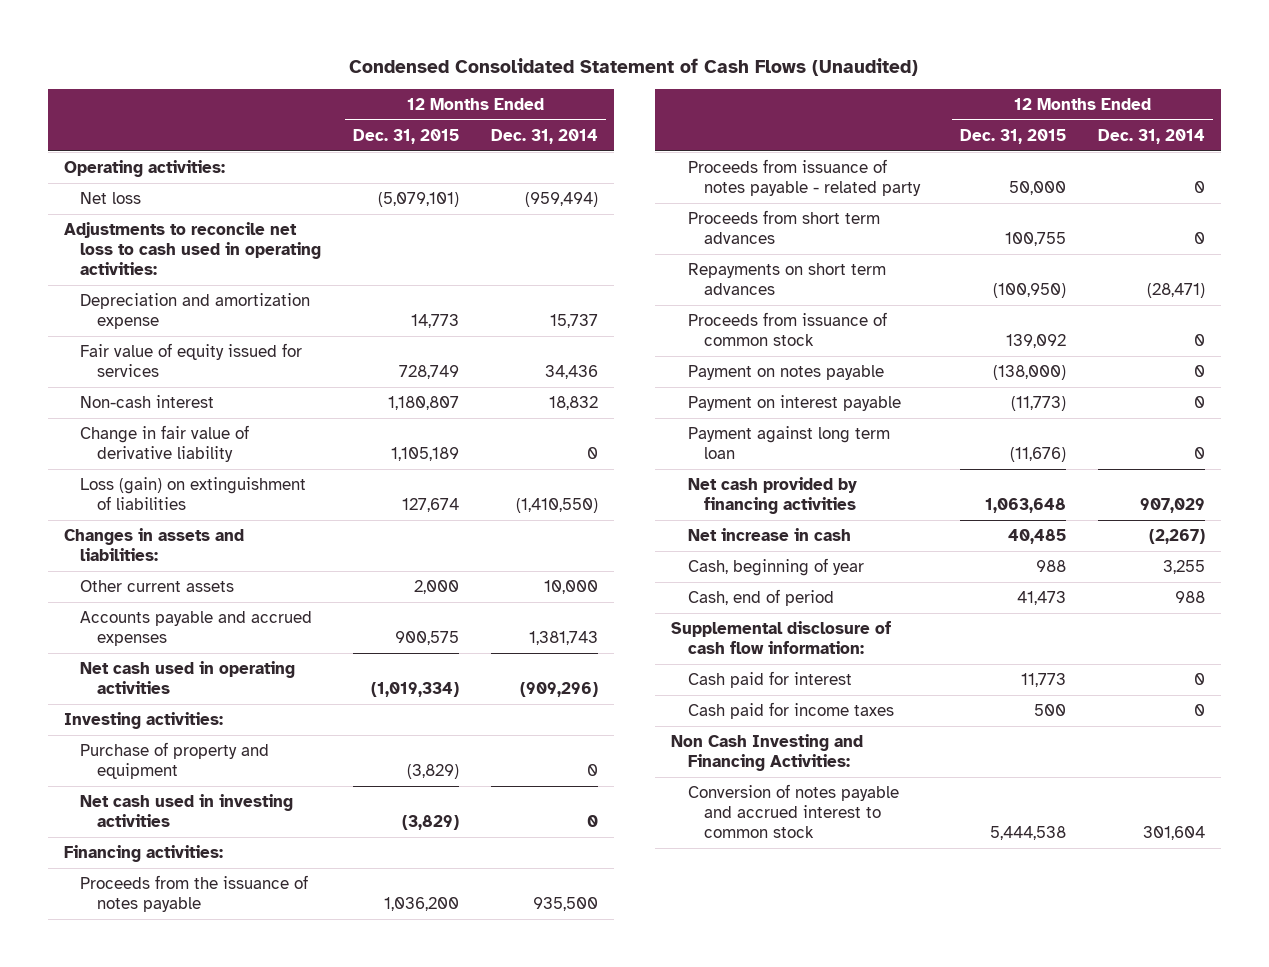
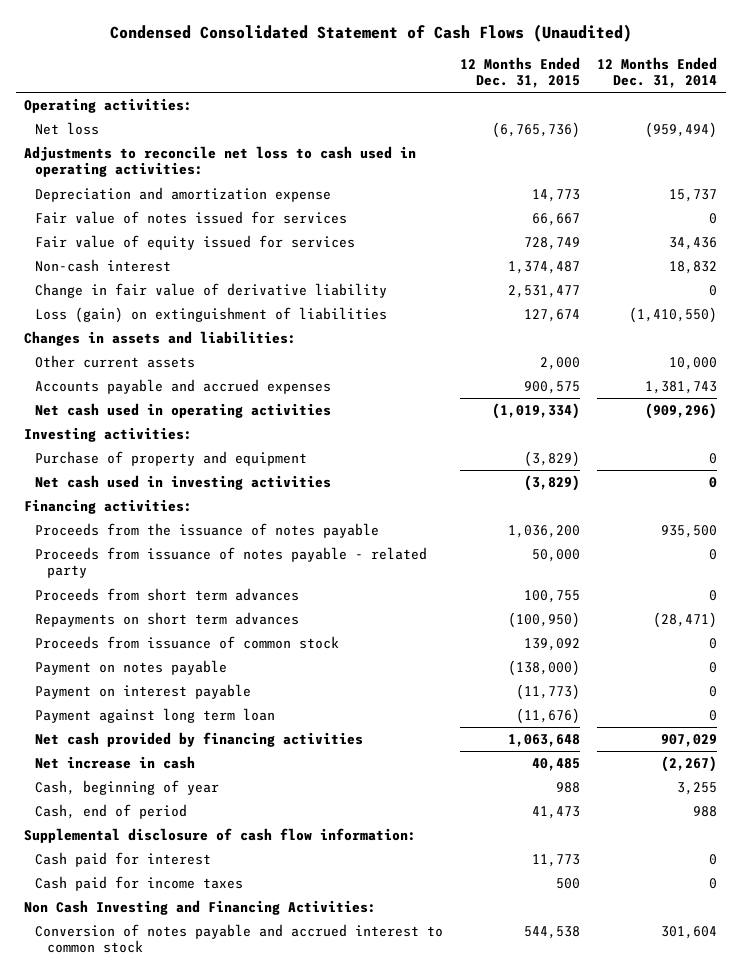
[378,191,460,207] (5,079,101) -> [492,122,581,139] (6,765,736)
none -> [35,211,348,225] Fair value of notes issued for services
[388,395,460,410] 1,180,807 -> [508,261,581,275] 1,374,487
[391,446,460,461] 1,105,189 -> [508,285,581,299] 2,531,477
[990,825,1067,840] 5,444,538 -> [524,926,581,940] 544,538

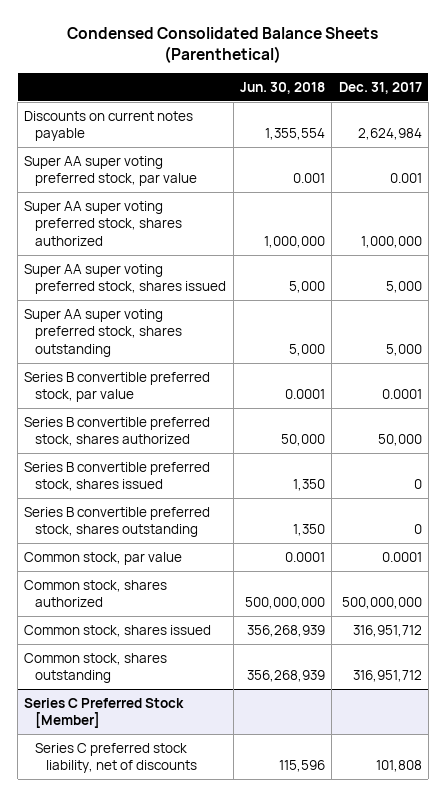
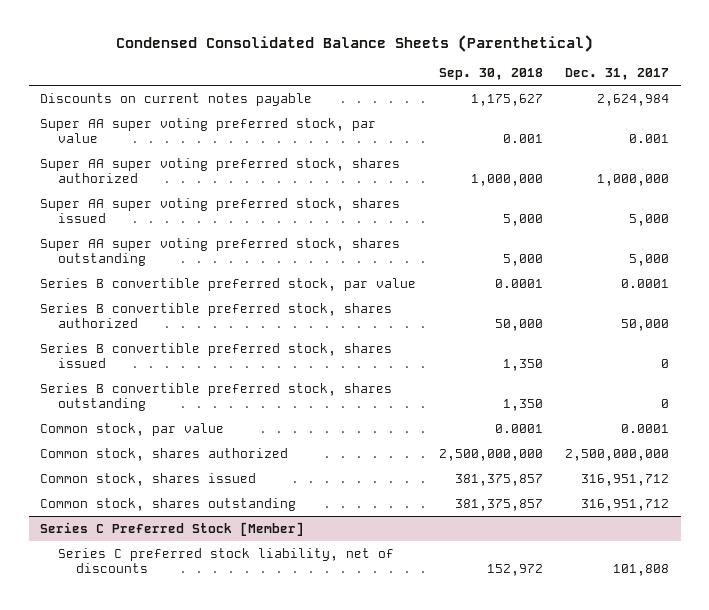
[240,81,326,94] Jun. 30, 2018 -> none
none -> [438,68,543,81] Sep. 30, 2018
[341,597,422,610] 500,000,000 -> [565,448,670,461] 2,500,000,000

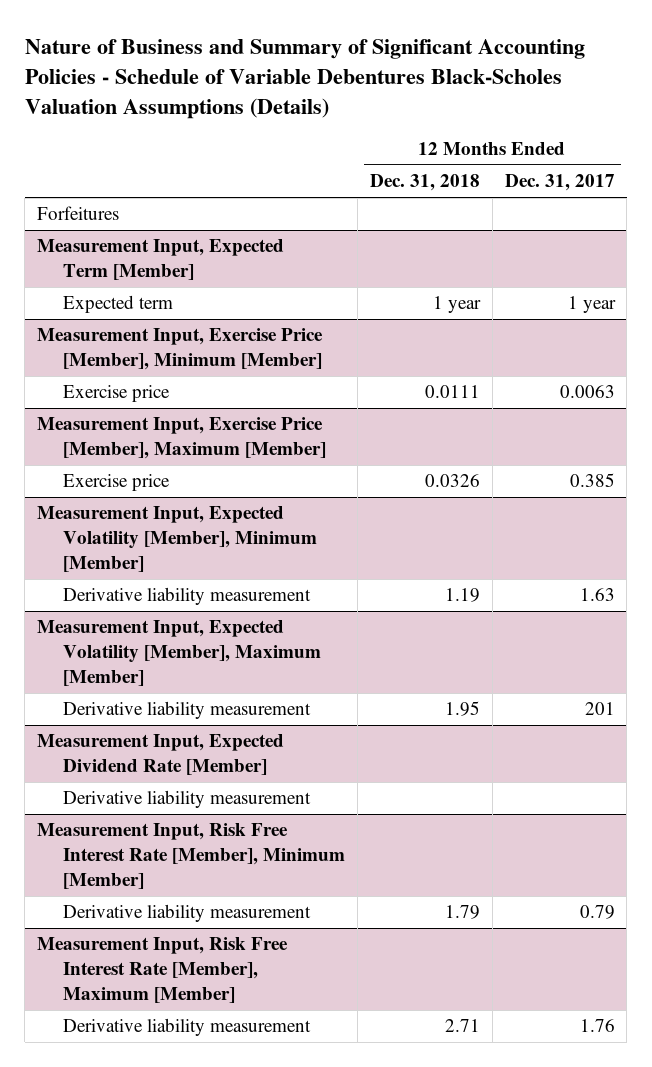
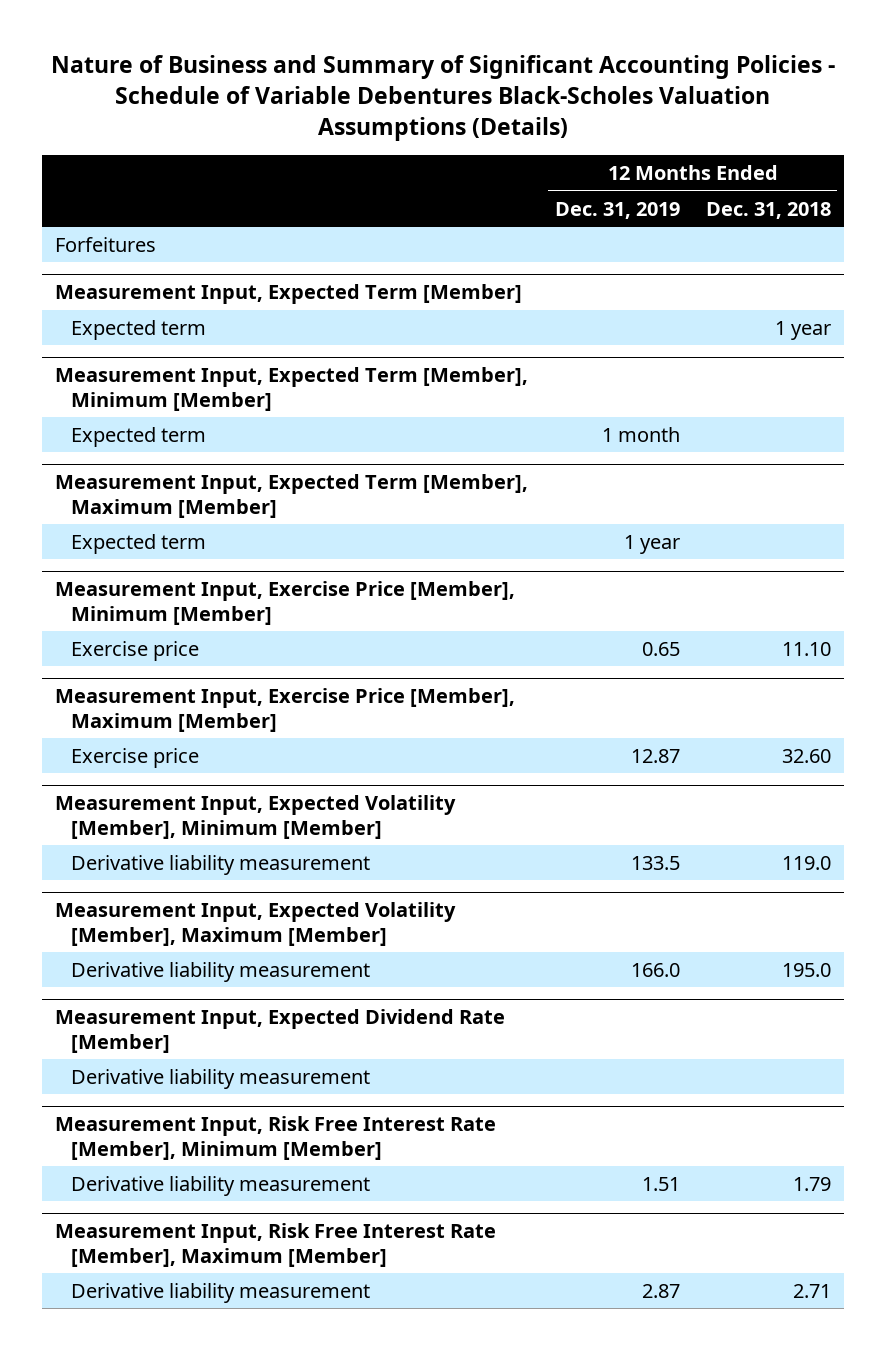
[504,174,615,192] Dec. 31, 2017 -> none
none -> [554,201,680,219] Dec. 31, 2019
none -> [55,367,529,411] Measurement Input, Expected Term [Member], Minimum [Member]
none -> [71,426,207,447] Expected term
none -> [55,474,529,518] Measurement Input, Expected Term [Member], Maximum [Member]
none -> [71,533,207,554] Expected term
[425,385,481,399] 0.0111 -> [781,641,831,656] 11.10
[425,474,481,488] 0.0326 -> [781,748,831,763] 32.60
[445,588,481,603] 1.19 -> [781,855,831,870] 119.0
[445,701,481,717] 1.95 -> [781,962,831,977] 195.0

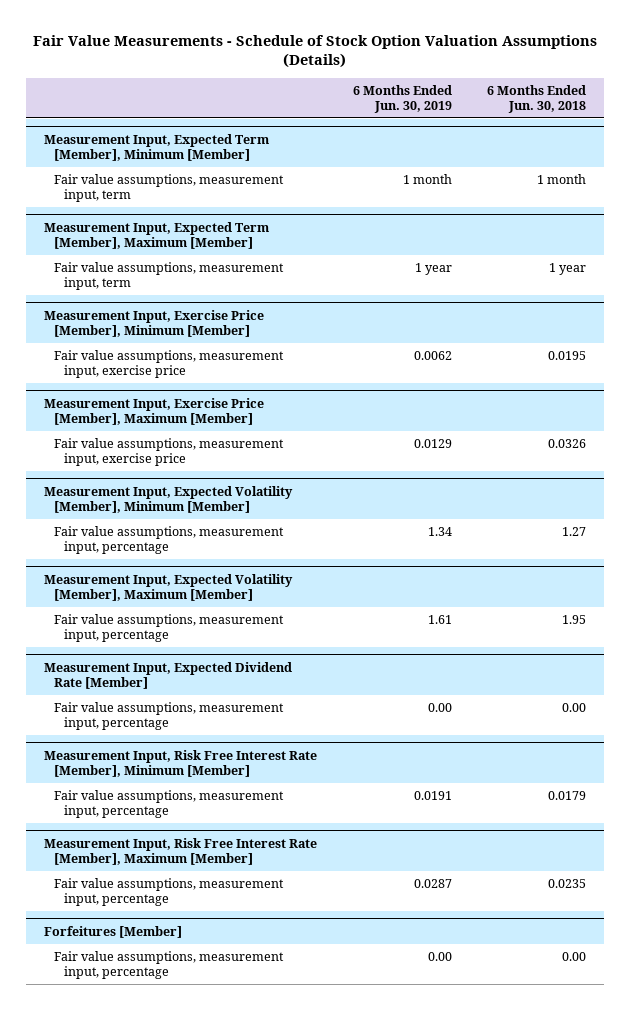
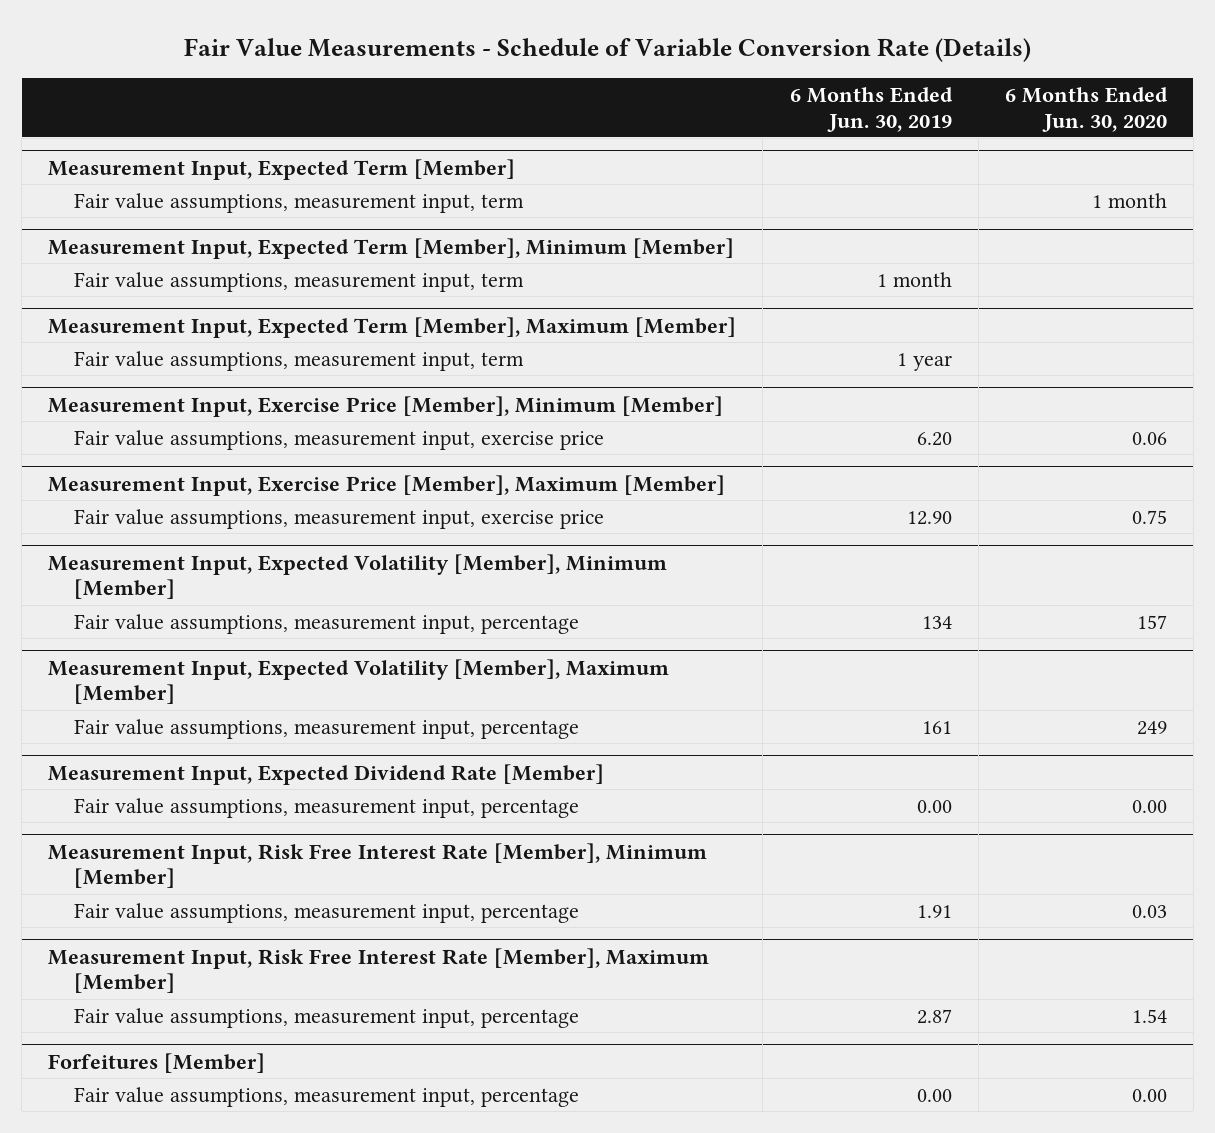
[33,34,598,69] Fair Value Measurements - Schedule of Stock Option Valuation Assumptions (Details) -> [183,38,1031,63] Fair Value Measurements - Schedule of Variable Conversion Rate (Details)
[487,84,587,113] 6 Months Ended Jun. 30, 2018 -> none
none -> [1004,86,1168,132] 6 Months Ended Jun. 30, 2020
none -> [48,158,516,180] Measurement Input, Expected Term [Member]
none -> [73,192,524,213] Fair value assumptions, measurement input, term
[413,350,452,360] 0.0062 -> [916,431,952,446] 6.20
[413,438,452,448] 0.0129 -> [906,510,952,525] 12.90
[427,526,452,536] 1.34 -> [921,615,952,629] 134
[427,614,452,624] 1.61 -> [921,720,952,734] 161
[413,790,452,800] 0.0191 -> [916,904,952,918] 1.91
[413,878,452,888] 0.0287 -> [916,1008,952,1024] 2.87

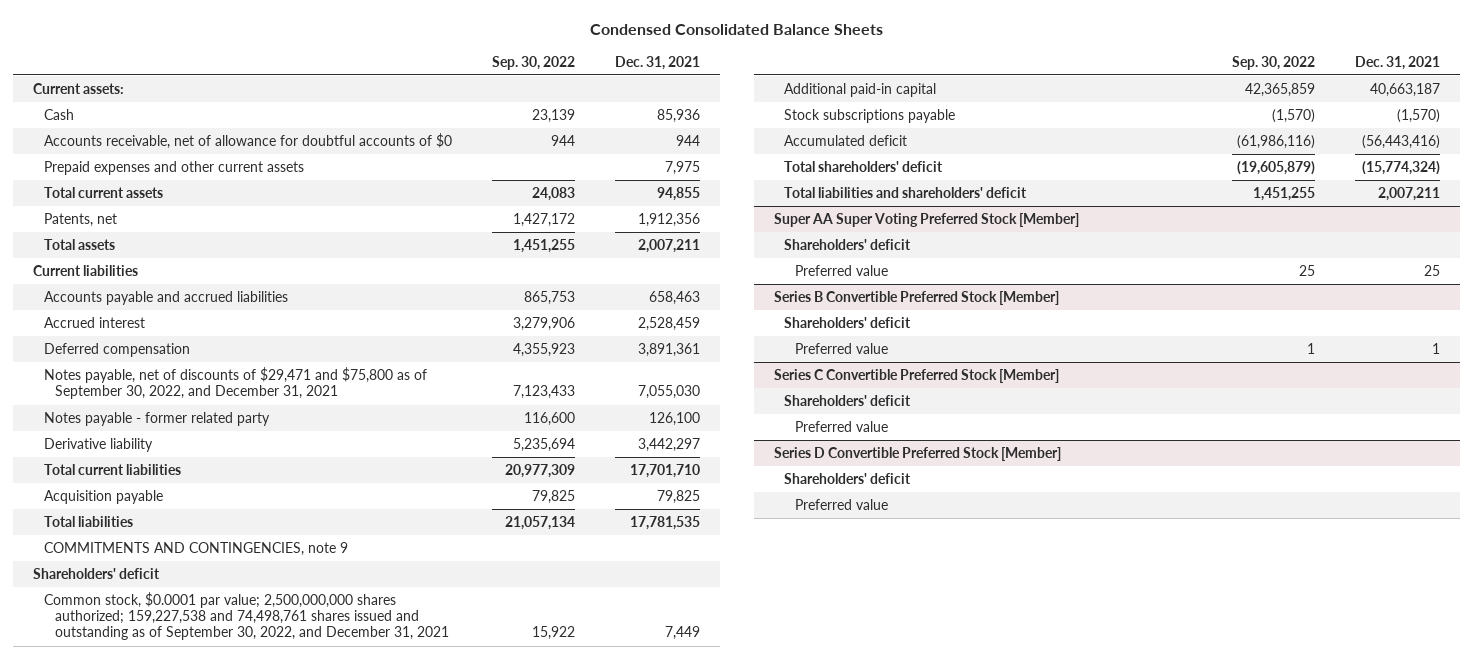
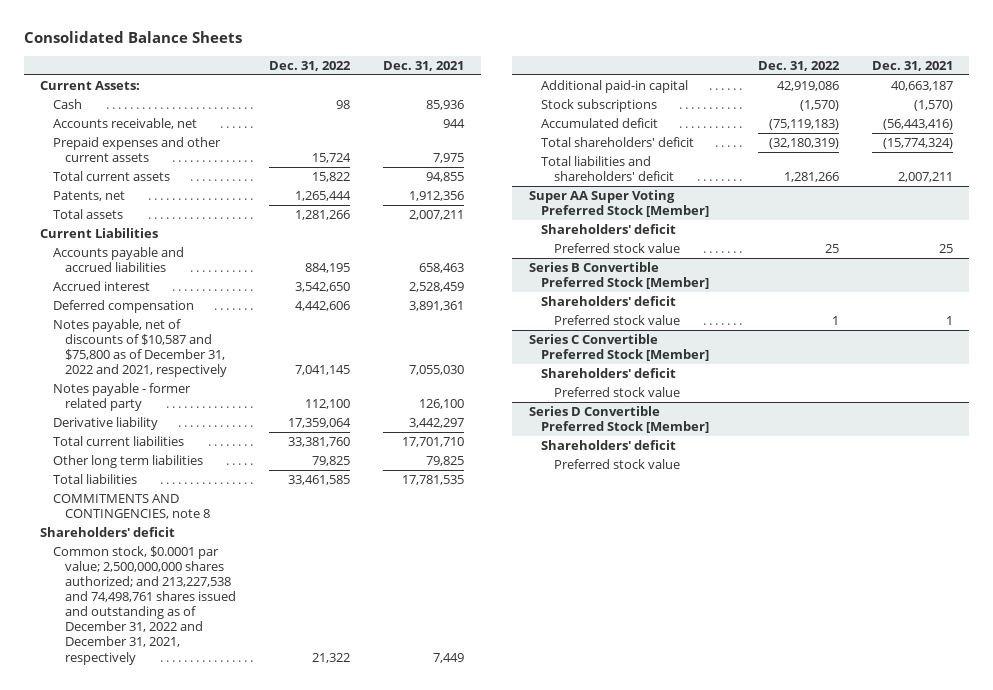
[589,23,883,35] Condensed Consolidated Balance Sheets -> [23,31,242,44] Consolidated Balance Sheets
[491,55,575,70] Sep. 30, 2022 -> none
none -> [269,60,352,71] Dec. 31, 2022
[33,83,125,95] Current assets: -> [40,80,141,90] Current Assets:
[44,133,453,150] Accounts receivable, net of allowance for doubtful accounts of $0 -> [52,117,197,129] Accounts receivable, net
[33,265,139,277] Current liabilities -> [40,227,159,238] Current Liabilities
[44,367,428,400] Notes payable, net of discounts of $29,471 and $75,800 as of September 30, 2022, and December 31, 2021 -> [52,318,228,378] Notes payable, net of discounts of $10,587 and $75,800 as of December 31, 2022 and 2021, respectively
[44,490,164,505] Acquisition payable -> [52,454,203,468] Other long term liabilities
[44,542,349,557] COMMITMENTS AND CONTINGENCIES, note 9 -> [52,493,211,519] COMMITMENTS AND CONTINGENCIES, note 8
[44,592,449,641] Common stock, $0.0001 par value; 2,500,000,000 shares authorized; 159,227,538 and 74,498,761 shares issued and outstanding as of September 30, 2022, and December 31, 2021 -> [52,545,237,665] Common stock, $0.0001 par value; 2,500,000,000 shares authorized; and 213,227,538 and 74,498,761 shares issued and outstanding as of December 31, 2022 and December 31, 2021, respectively
[784,109,956,124] Stock subscriptions payable -> [541,98,658,112] Stock subscriptions
[795,265,889,277] Preferred value -> [554,242,681,253] Preferred stock value
[795,343,889,355] Preferred value -> [554,314,681,325] Preferred stock value
[795,421,889,433] Preferred value -> [554,386,681,397] Preferred stock value
[795,499,889,511] Preferred value -> [554,458,681,469] Preferred stock value

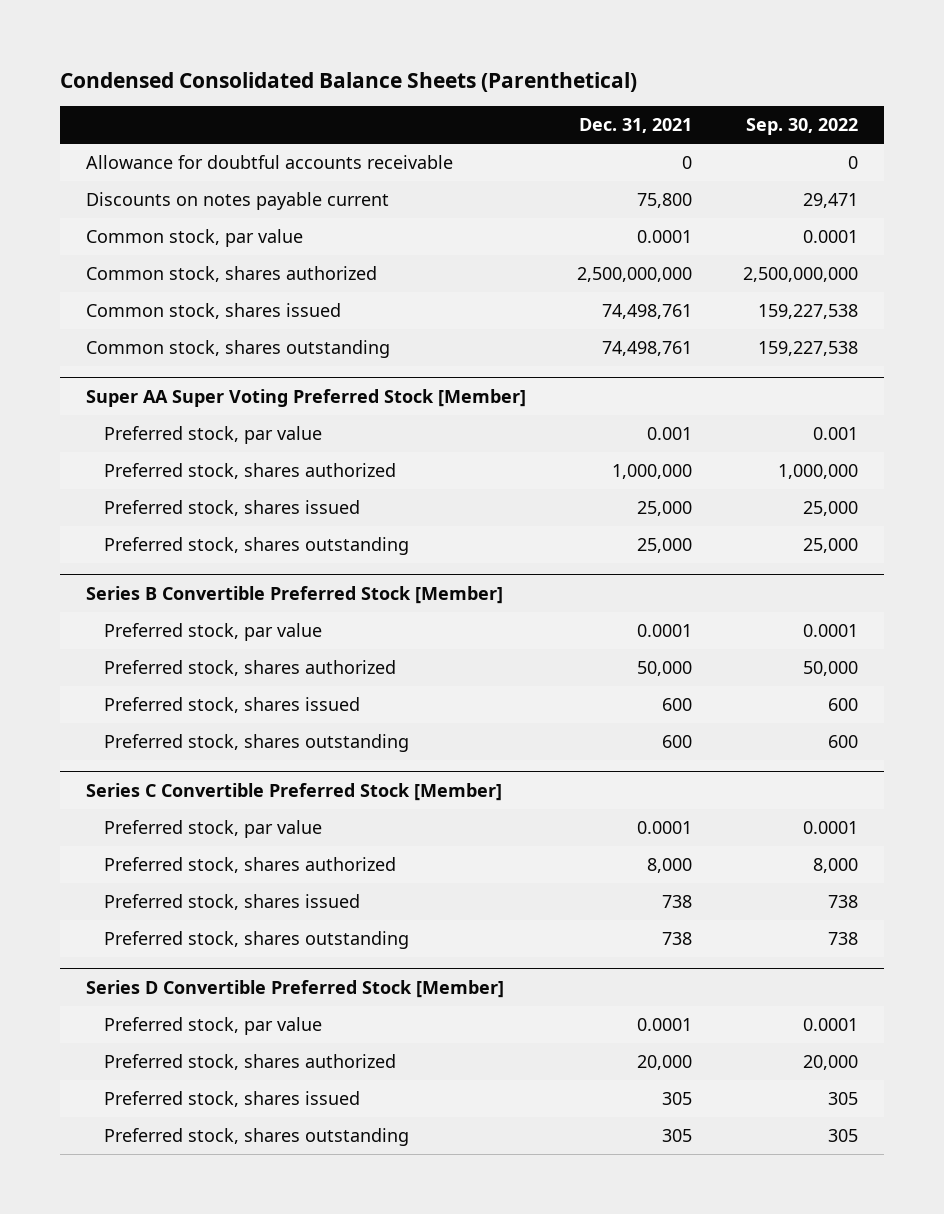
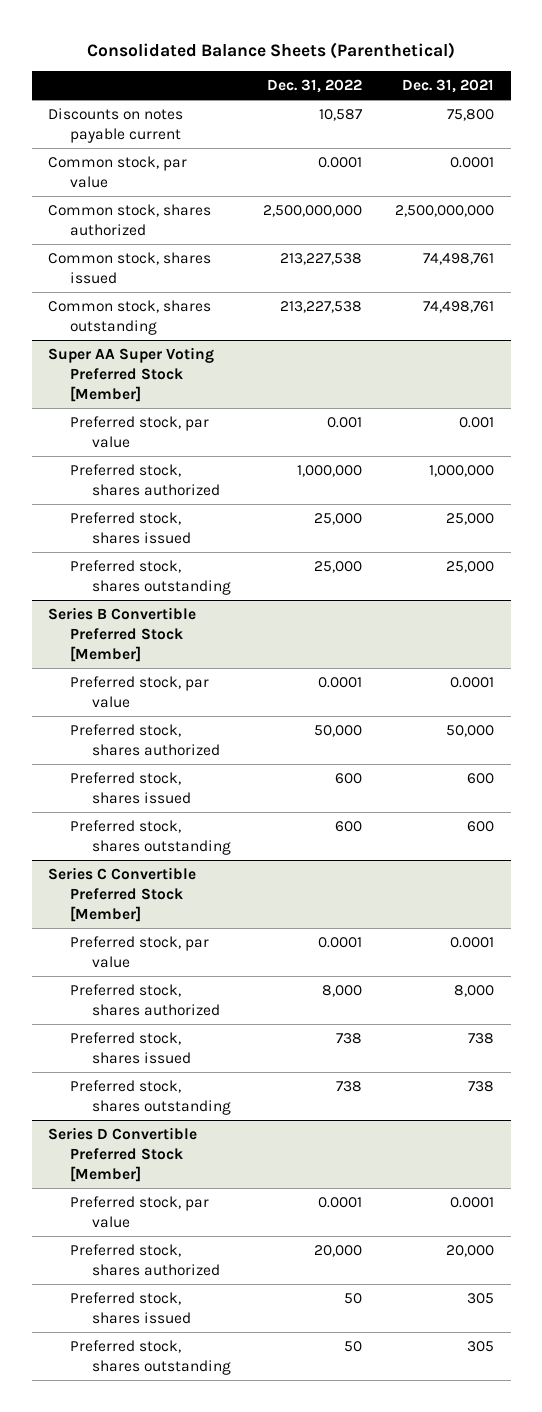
[60,72,638,93] Condensed Consolidated Balance Sheets (Parenthetical) -> [87,41,456,59] Consolidated Balance Sheets (Parenthetical)
[746,118,859,136] Sep. 30, 2022 -> none
none -> [267,78,363,93] Dec. 31, 2022
[85,154,453,169] Allowance for doubtful accounts receivable -> none

